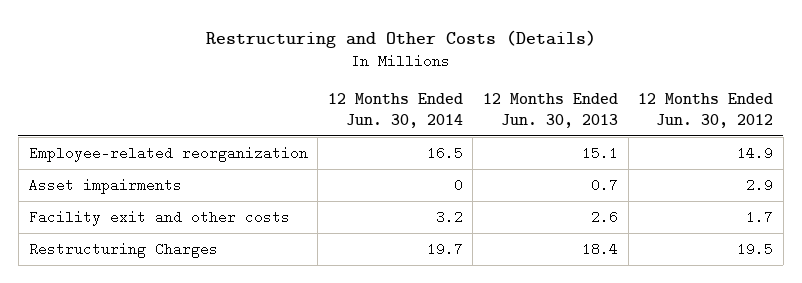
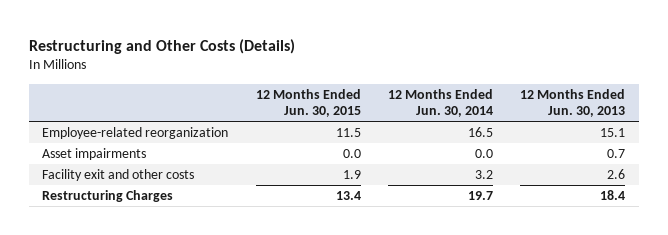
[638,92,774,128] 12 Months Ended Jun. 30, 2012 -> none
none -> [255,88,361,118] 12 Months Ended Jun. 30, 2015
[453,178,463,193] 0 -> [475,149,494,159] 0.0

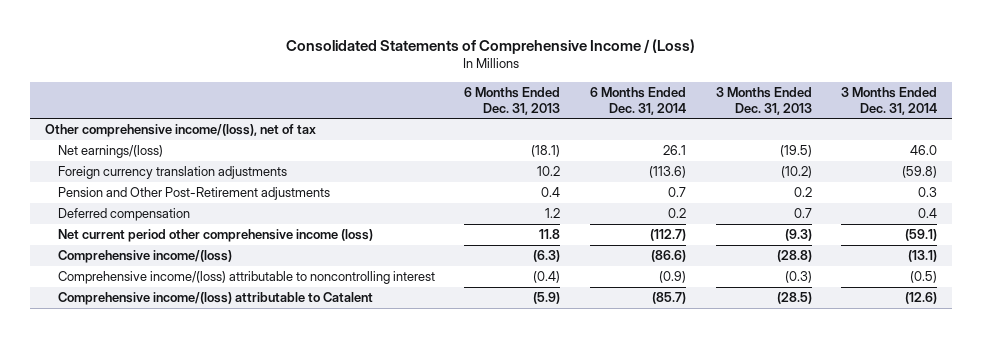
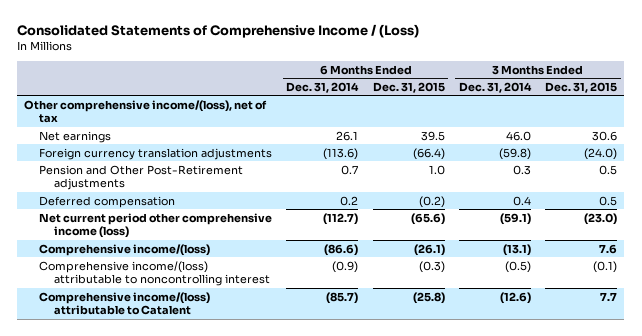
[464,86,561,115] 6 Months Ended Dec. 31, 2013 -> none
[715,86,812,115] 3 Months Ended Dec. 31, 2013 -> none
none -> [372,81,445,93] Dec. 31, 2015
none -> [545,81,618,93] Dec. 31, 2015
[57,145,163,159] Net earnings/(loss) -> [39,130,112,143] Net earnings

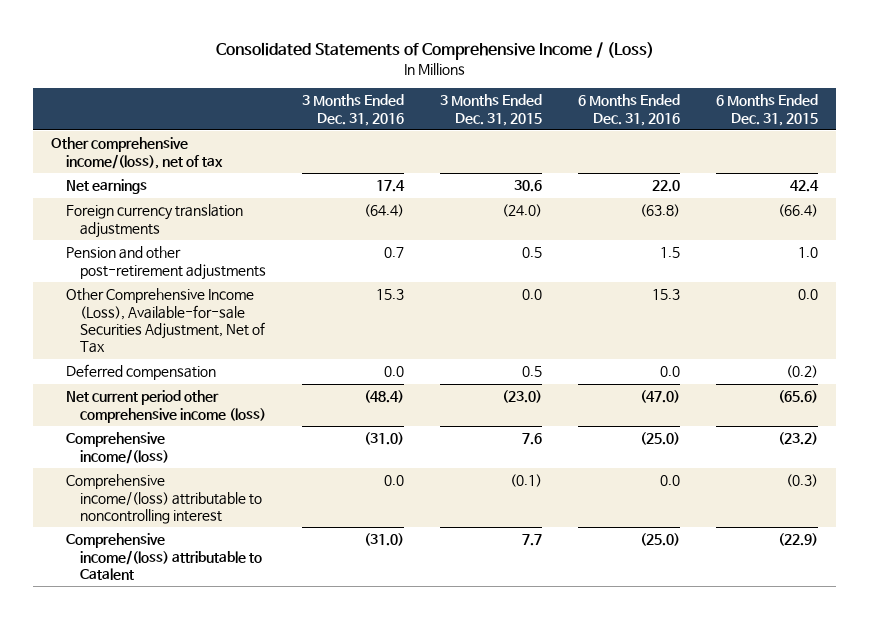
[286,81,360,93] Dec. 31, 2014 -> none
[458,81,532,93] Dec. 31, 2014 -> none
none -> [302,94,405,126] 3 Months Ended Dec. 31, 2016
none -> [578,94,681,126] 6 Months Ended Dec. 31, 2016
[420,130,445,141] 39.5 -> [790,180,820,193] 42.4
[39,164,244,191] Pension and Other Post-Retirement adjustments -> [65,246,267,280] Pension and other post-retirement adjustments
none -> [65,288,266,354] Other Comprehensive Income (Loss), Available-for-sale Securities Adjustment, Net of Tax
[413,243,445,256] (26.1) -> [778,432,819,446] (23.2)
[412,291,445,304] (25.8) -> [778,533,819,547] (22.9)

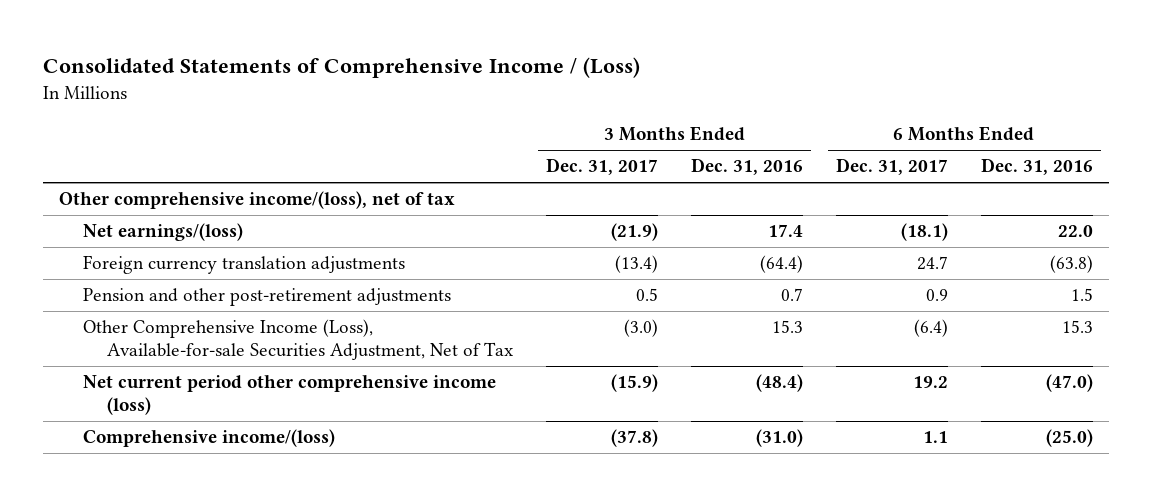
[440,94,543,126] 3 Months Ended Dec. 31, 2015 -> none
[716,94,819,126] 6 Months Ended Dec. 31, 2015 -> none
none -> [546,158,659,176] Dec. 31, 2017
none -> [835,158,948,176] Dec. 31, 2017
[65,179,147,195] Net earnings -> [83,223,244,242] Net earnings/(loss)
[65,364,216,381] Deferred compensation -> none
[65,474,263,525] Comprehensive income/(loss) attributable to noncontrolling interest -> none
[65,533,263,581] Comprehensive income/(loss) attributable to Catalent -> none

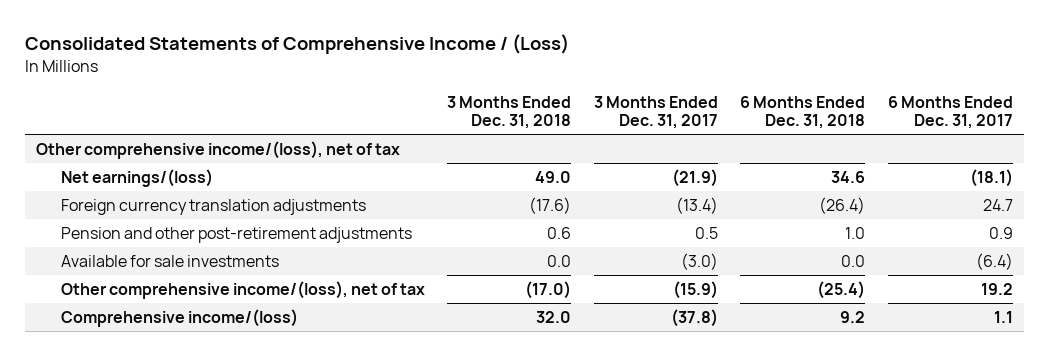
[691,158,804,176] Dec. 31, 2016 -> none
[980,158,1093,176] Dec. 31, 2016 -> none
none -> [447,95,572,129] 3 Months Ended Dec. 31, 2018
none -> [740,95,866,129] 6 Months Ended Dec. 31, 2018
[83,319,515,361] Other Comprehensive Income (Loss), Available-for-sale Securities Adjustment, Net of Tax -> [60,254,279,267] Available for sale investments
[83,375,497,416] Net current period other comprehensive income (loss) -> [60,280,425,299] Other comprehensive income/(loss), net of tax

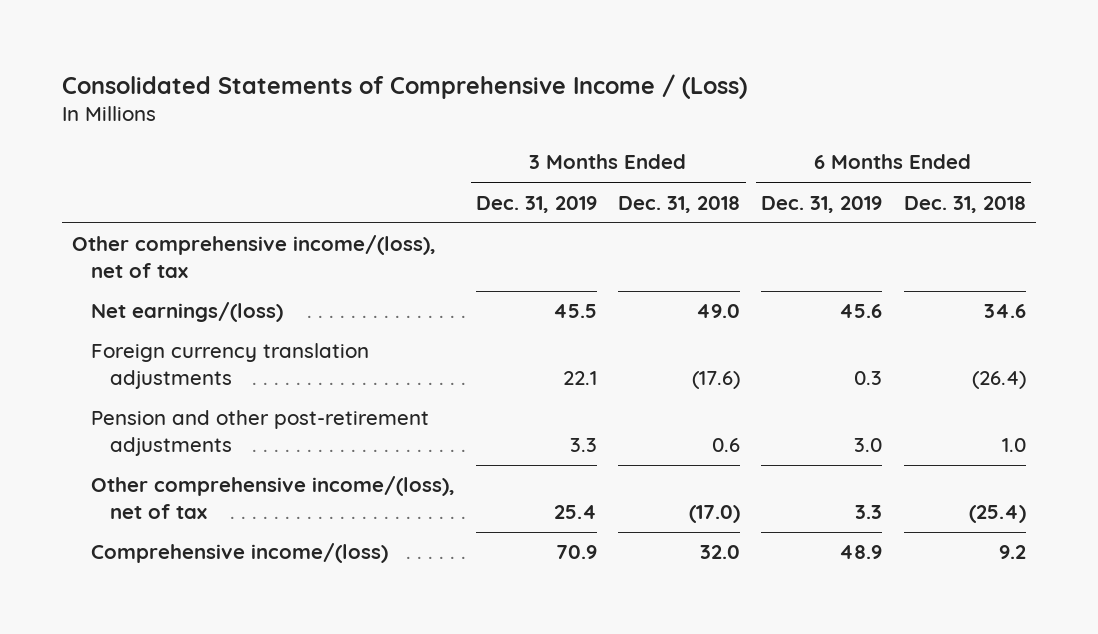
[593,95,718,129] 3 Months Ended Dec. 31, 2017 -> none
[887,95,1013,129] 6 Months Ended Dec. 31, 2017 -> none
none -> [476,195,598,213] Dec. 31, 2019
none -> [761,195,883,213] Dec. 31, 2019
[60,254,279,267] Available for sale investments -> none

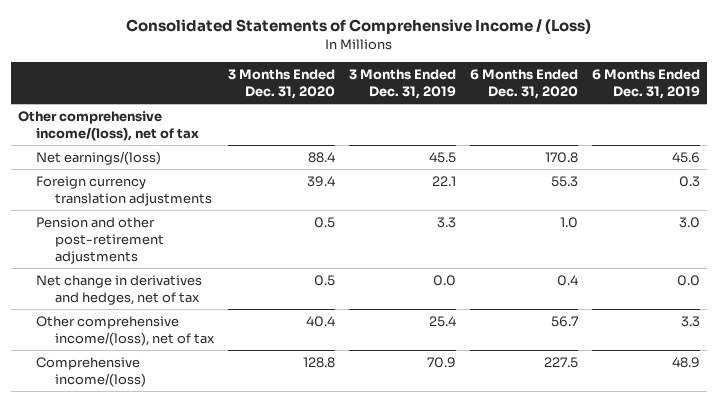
[618,195,741,213] Dec. 31, 2018 -> none
[903,195,1026,213] Dec. 31, 2018 -> none
none -> [227,68,335,99] 3 Months Ended Dec. 31, 2020
none -> [469,68,578,99] 6 Months Ended Dec. 31, 2020
none -> [36,274,203,305] Net change in derivatives and hedges, net of tax

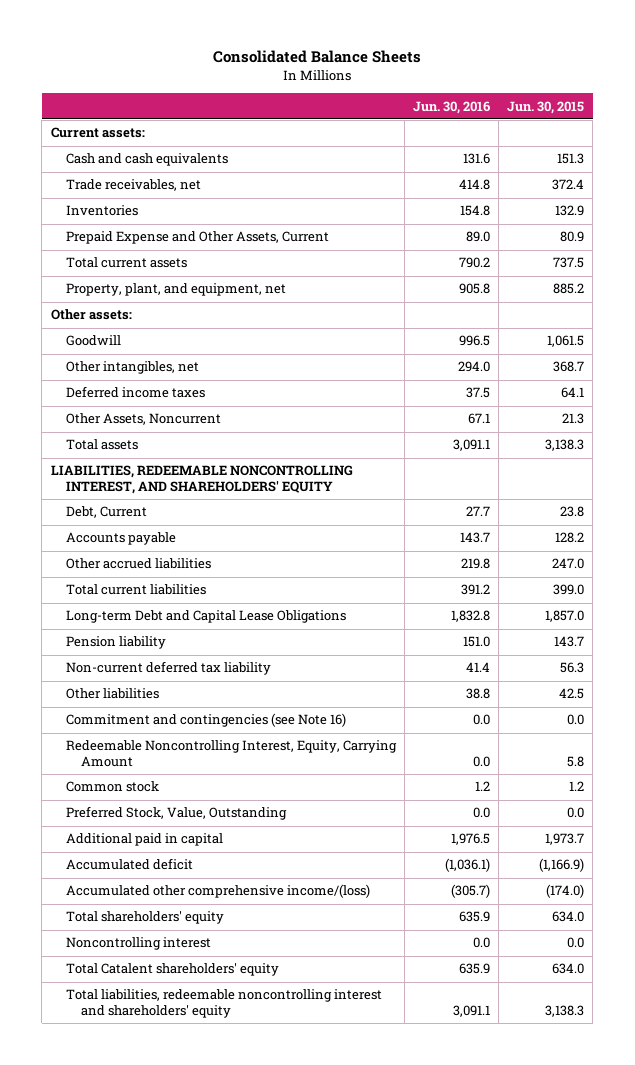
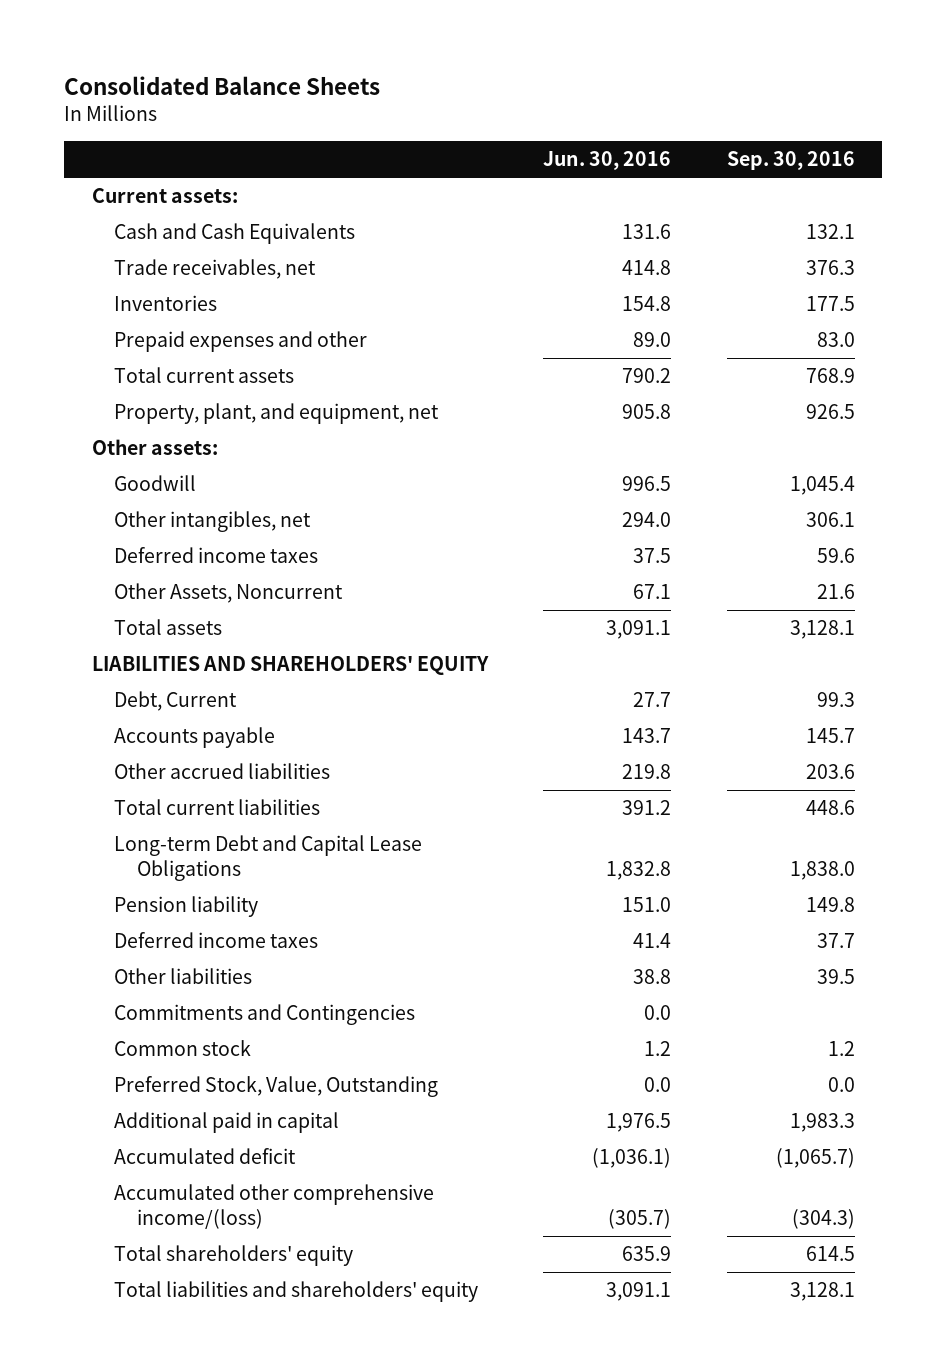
[507,100,585,114] Jun. 30, 2015 -> none
none -> [726,151,855,171] Sep. 30, 2016
[65,153,228,167] Cash and cash equivalents -> [114,223,356,245] Cash and Cash Equivalents
[65,231,329,245] Prepaid Expense and Other Assets, Current -> [114,331,368,353] Prepaid expenses and other
[50,465,353,495] LIABILITIES, REDEEMABLE NONCONTROLLING INTEREST, AND SHAREHOLDERS' EQUITY -> [91,656,489,676] LIABILITIES AND SHAREHOLDERS' EQUITY
[65,661,271,676] Non-current deferred tax liability -> [114,932,319,949] Deferred income taxes
[65,740,397,768] Redeemable Noncontrolling Interest, Equity, Carrying Amount -> none
[65,713,346,728] Commitment and contingencies (see Note 16) -> [114,1004,416,1026] Commitments and Contingencies
[65,937,211,951] Noncontrolling interest -> none
[65,963,279,977] Total Catalent shareholders' equity -> none
[65,989,382,1019] Total liabilities, redeemable noncontrolling interest and shareholders' equity -> [114,1281,479,1303] Total liabilities and shareholders' equity

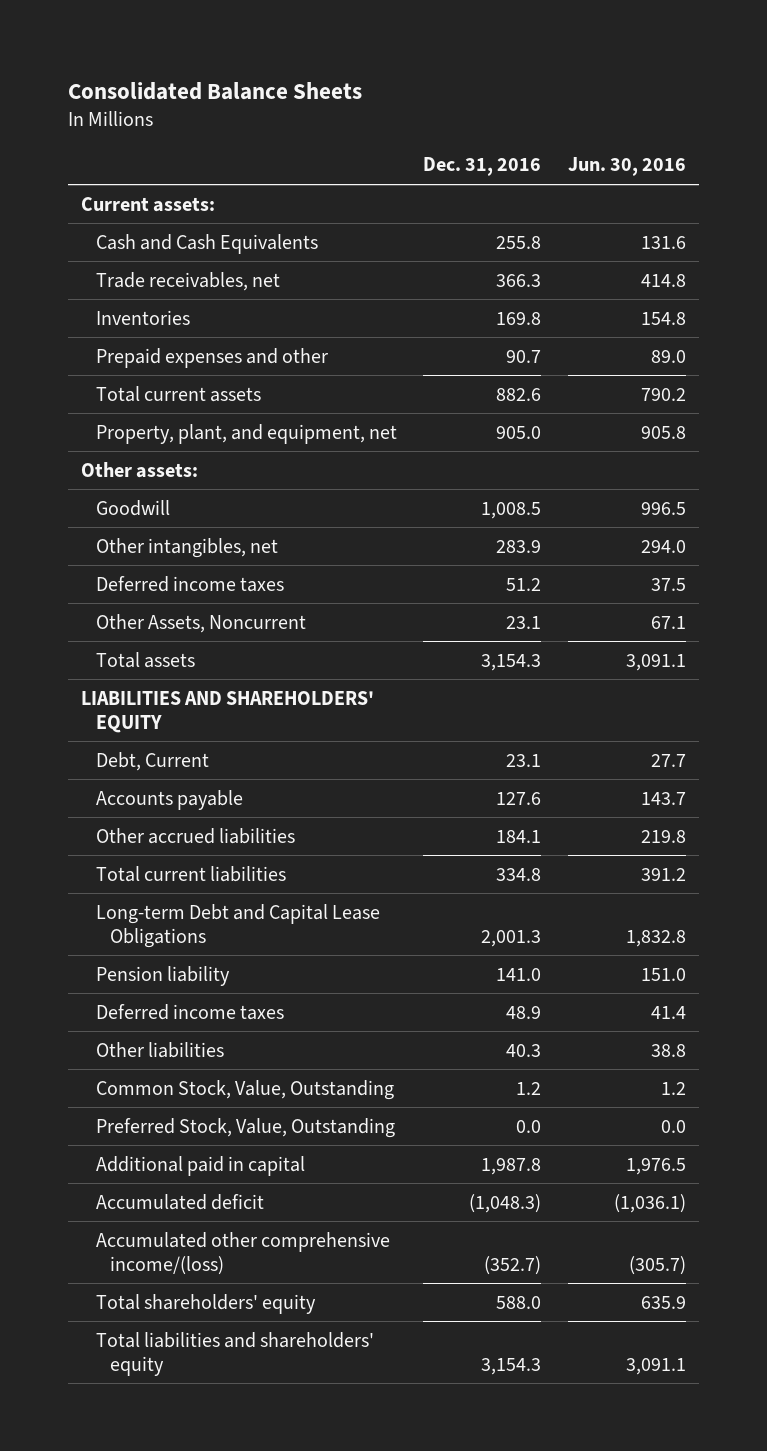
[726,151,855,171] Sep. 30, 2016 -> none
none -> [423,157,542,177] Dec. 31, 2016
[114,1004,416,1026] Commitments and Contingencies -> none
[114,1040,252,1057] Common stock -> [95,1079,394,1100] Common Stock, Value, Outstanding

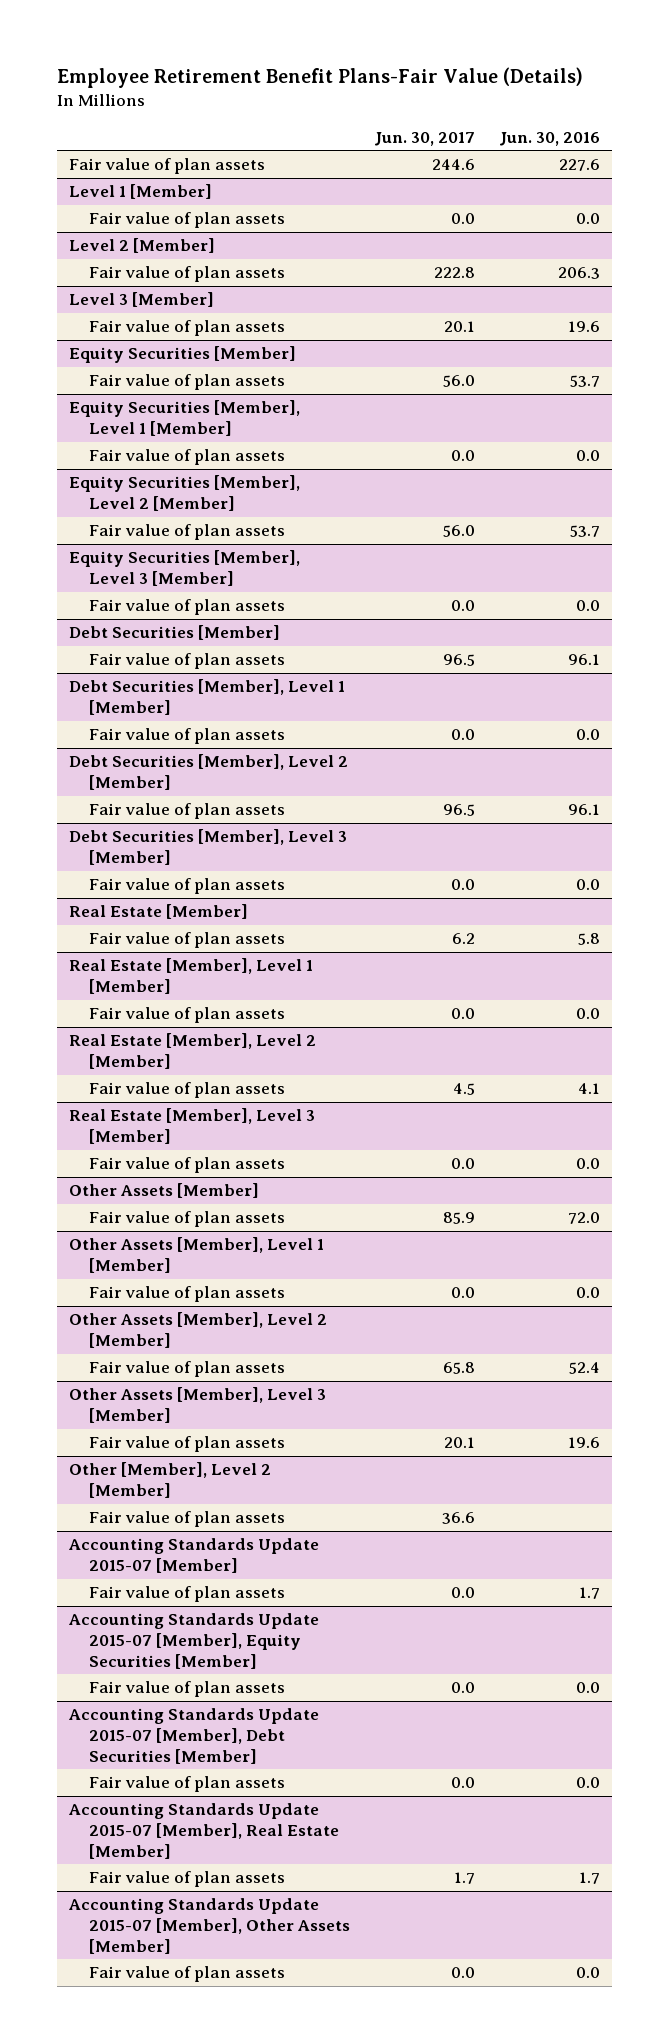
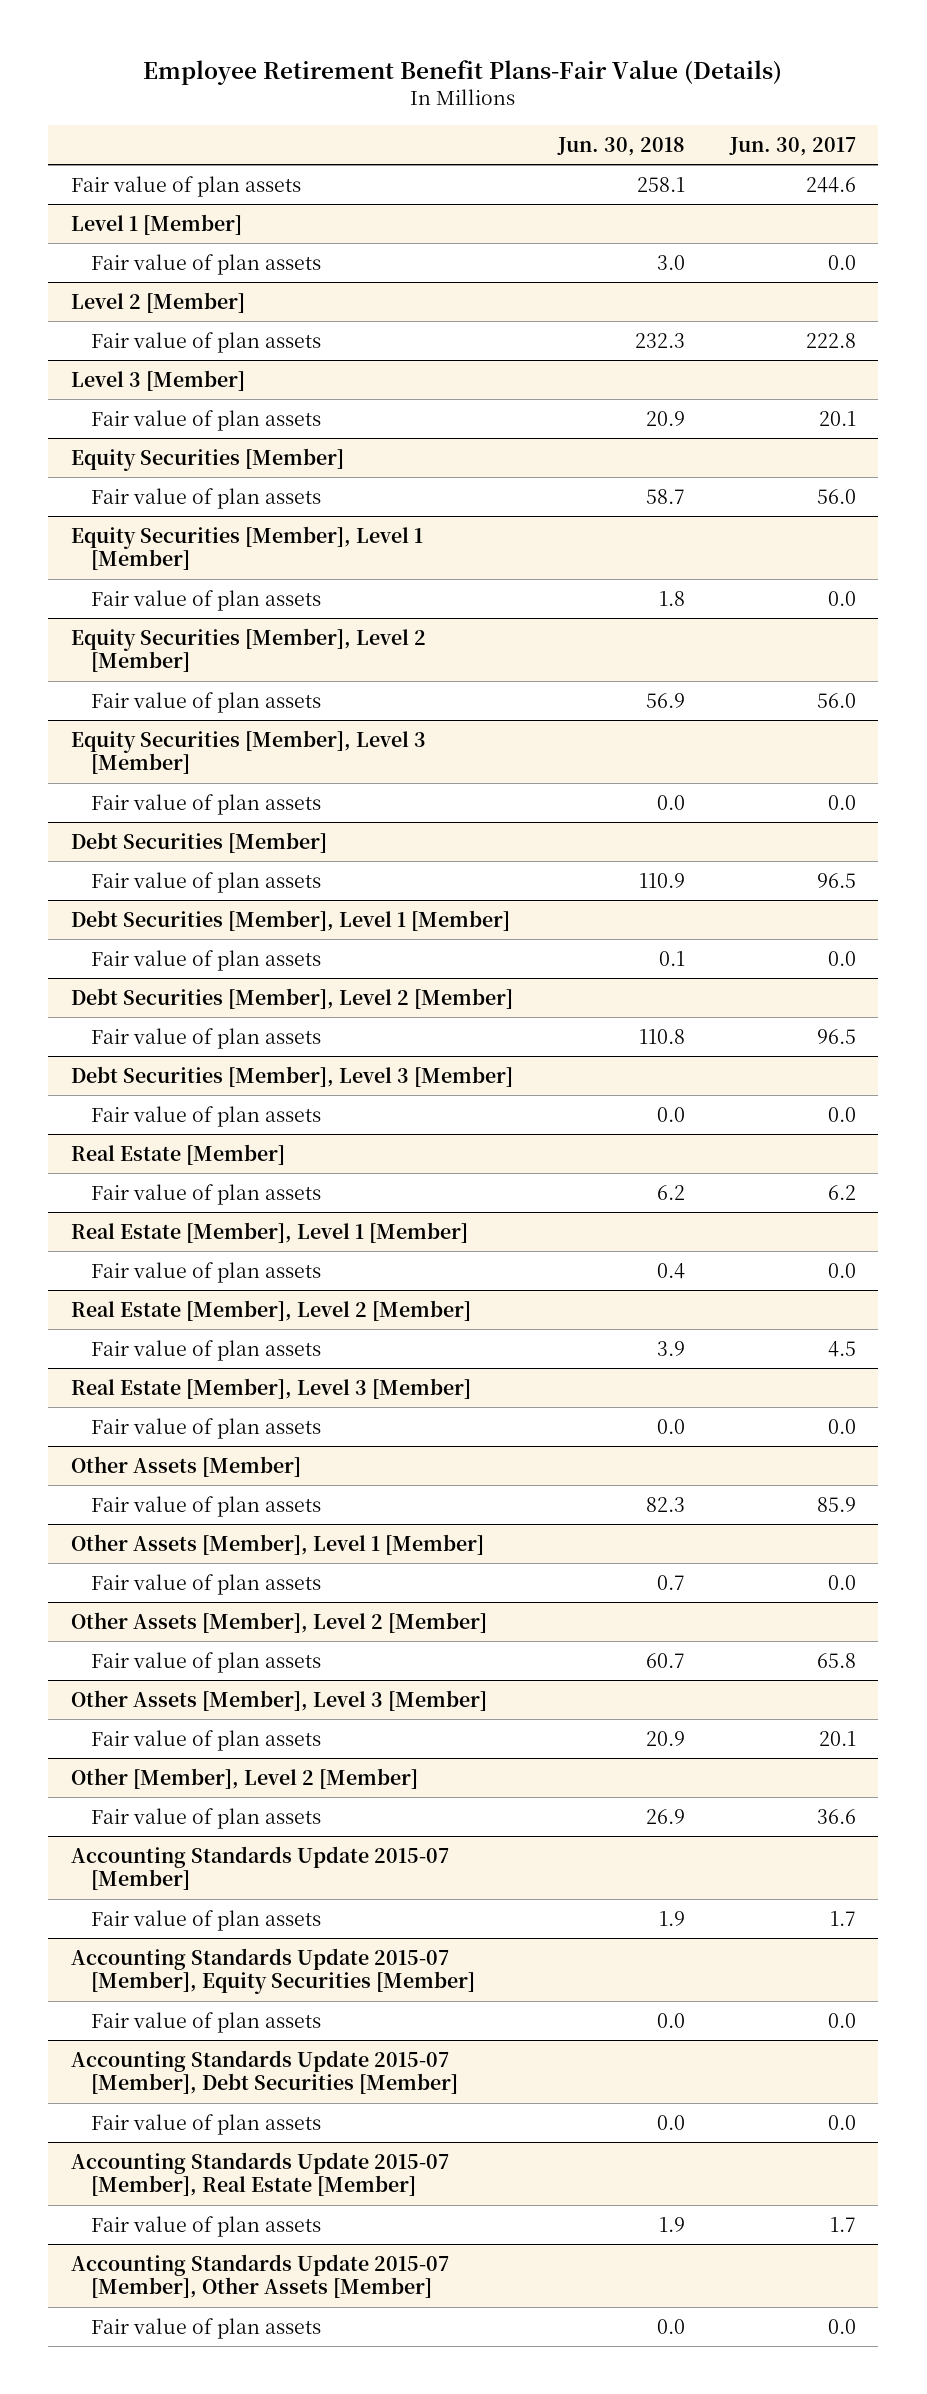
[498,131,600,146] Jun. 30, 2016 -> none
none -> [556,136,685,156] Jun. 30, 2018
[450,1587,475,1599] 0.0 -> [829,1910,856,1926] 1.7

